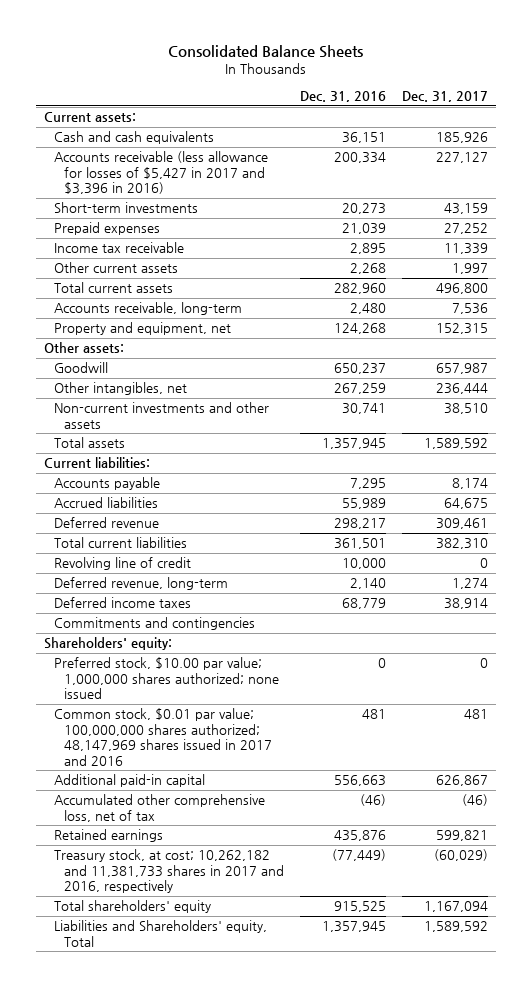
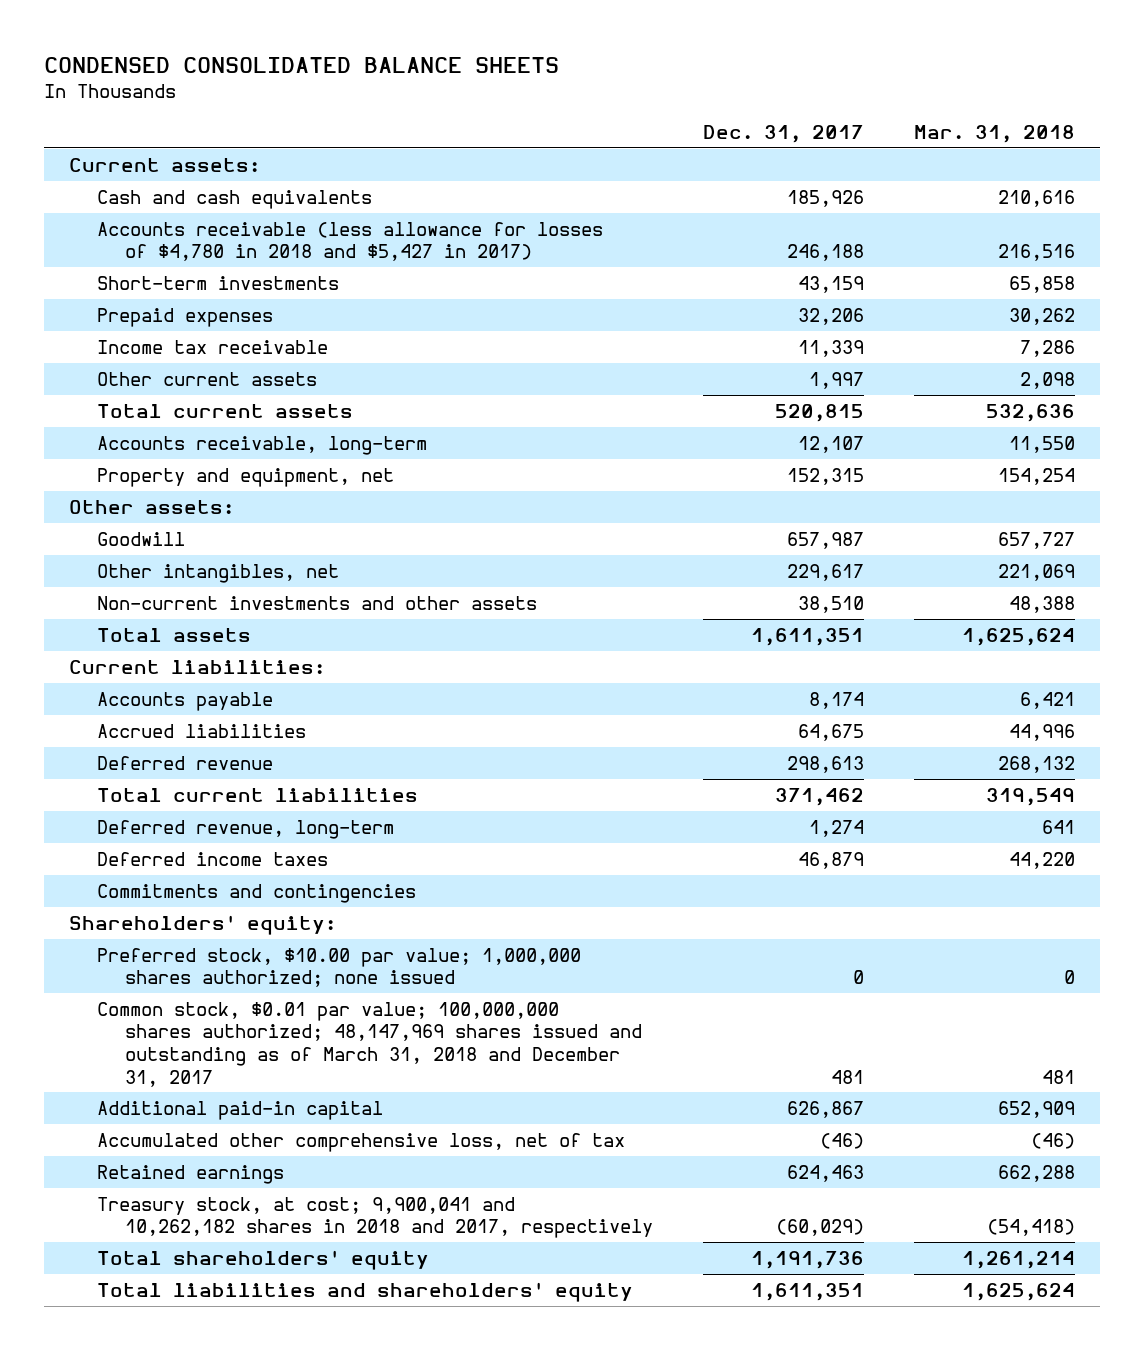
[168,45,364,59] Consolidated Balance Sheets -> [44,56,560,73] CONDENSED CONSOLIDATED BALANCE SHEETS
[300,91,387,103] Dec. 31, 2016 -> none
none -> [914,124,1076,143] Mar. 31, 2018
[54,151,269,195] Accounts receivable (less allowance for losses of $5,427 in 2017 and $3,396 in 2016) -> [96,221,603,262] Accounts receivable (less allowance for losses of $4,780 in 2018 and $5,427 in 2017)
[435,152,488,164] 227,127 -> [786,244,864,262] 246,188
[443,223,488,235] 27,252 -> [797,307,864,325] 32,206
[435,283,488,295] 496,800 -> [774,403,864,422] 520,815
[451,303,488,315] 7,536 -> [797,435,864,453] 12,107
[435,383,488,395] 236,444 -> [786,563,864,581] 229,617
[423,438,488,450] 1,589,592 -> [750,627,864,646] 1,611,351
[54,557,192,571] Revolving line of credit -> none
[435,518,488,530] 309,461 -> [786,755,864,773] 298,613
[435,538,488,550] 382,310 -> [774,787,864,806] 371,462
[443,598,488,610] 38,914 -> [797,851,864,869] 46,879
[54,708,273,766] Common stock, $0.01 par value; 100,000,000 shares authorized; 48,147,969 shares issued in 2017 and 2016 -> [96,1001,642,1087] Common stock, $0.01 par value; 100,000,000 shares authorized; 48,147,969 shares issued and outstanding as of March 31, 2018 and December 31, 2017
[435,830,488,842] 599,821 -> [786,1164,864,1182] 624,463
[54,849,285,894] Treasury stock, at cost; 10,262,182 and 11,381,733 shares in 2017 and 2016, respectively -> [96,1196,653,1239] Treasury stock, at cost; 9,900,041 and 10,262,182 shares in 2018 and 2017, respectively
[423,901,488,913] 1,167,094 -> [750,1250,864,1269] 1,191,736
[54,920,268,947] Liabilities and Shareholders' equity, Total -> [96,1281,633,1302] Total liabilities and shareholders' equity
[423,921,488,933] 1,589,592 -> [750,1282,864,1301] 1,611,351

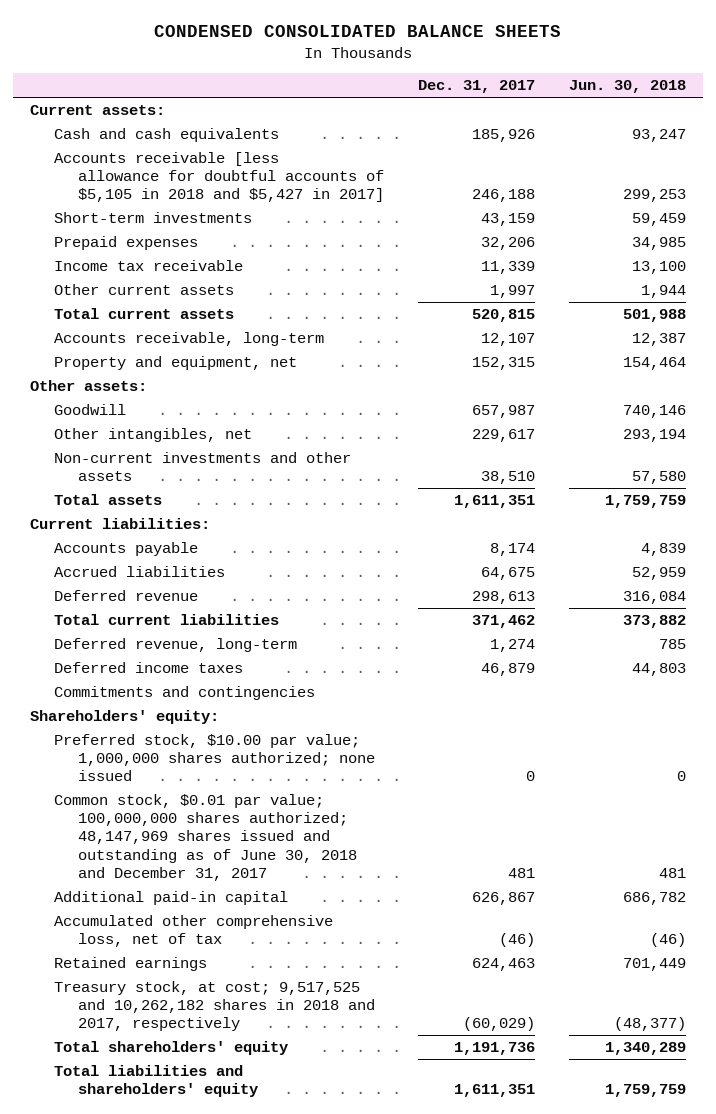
[914,124,1076,143] Mar. 31, 2018 -> none
none -> [568,80,686,94] Jun. 30, 2018
[96,221,603,262] Accounts receivable (less allowance for losses of $4,780 in 2018 and $5,427 in 2017) -> [53,152,384,203] Accounts receivable [less allowance for doubtful accounts of $5,105 in 2018 and $5,427 in 2017]
[96,1001,642,1087] Common stock, $0.01 par value; 100,000,000 shares authorized; 48,147,969 shares issued and outstanding as of March 31, 2018 and December 31, 2017 -> [53,794,357,881] Common stock, $0.01 par value; 100,000,000 shares authorized; 48,147,969 shares issued and outstanding as of June 30, 2018 and December 31, 2017
[96,1196,653,1239] Treasury stock, at cost; 9,900,041 and 10,262,182 shares in 2018 and 2017, respectively -> [53,981,375,1032] Treasury stock, at cost; 9,517,525 and 10,262,182 shares in 2018 and 2017, respectively

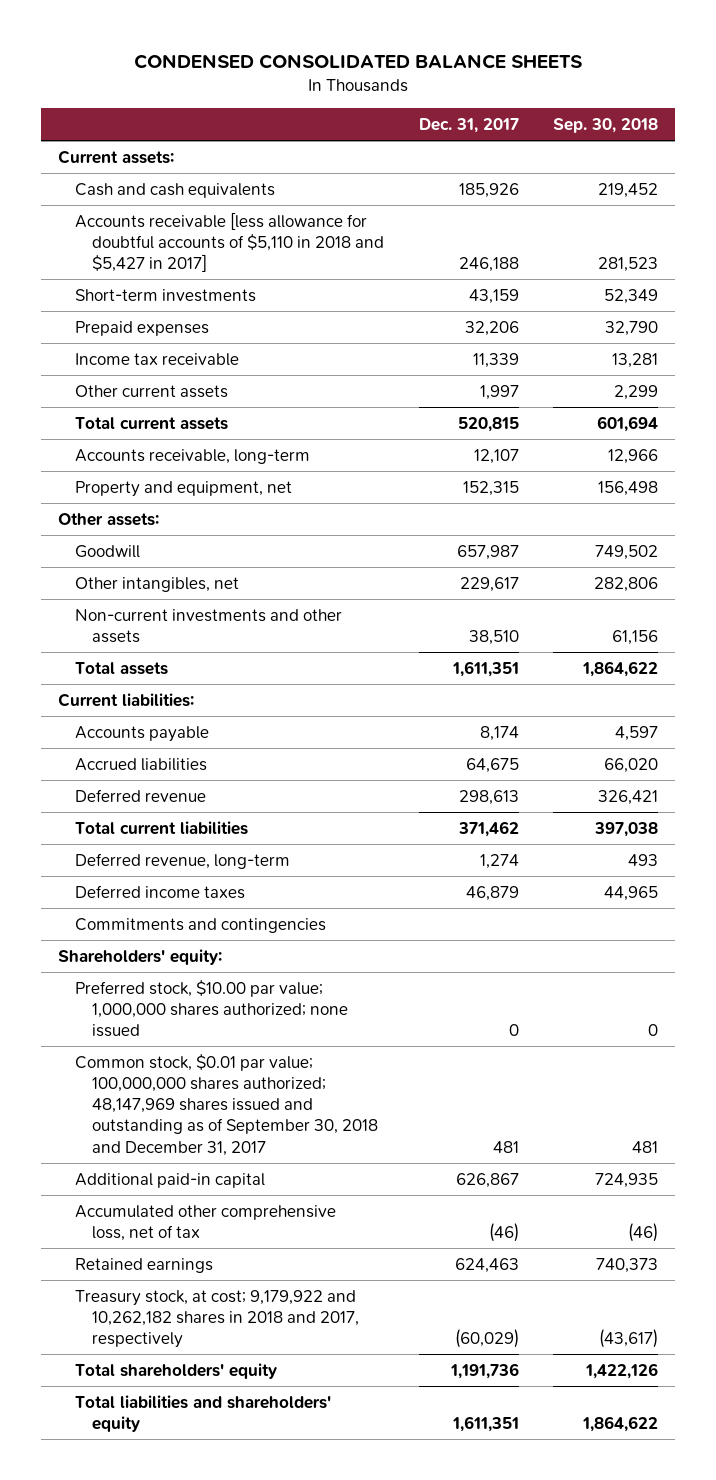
[568,80,686,94] Jun. 30, 2018 -> none
none -> [552,118,658,134] Sep. 30, 2018
[53,152,384,203] Accounts receivable [less allowance for doubtful accounts of $5,105 in 2018 and $5,427 in 2017] -> [75,211,385,273] Accounts receivable [less allowance for doubtful accounts of $5,110 in 2018 and $5,427 in 2017]
[53,794,357,881] Common stock, $0.01 par value; 100,000,000 shares authorized; 48,147,969 shares issued and outstanding as of June 30, 2018 and December 31, 2017 -> [75,1053,379,1156] Common stock, $0.01 par value; 100,000,000 shares authorized; 48,147,969 shares issued and outstanding as of September 30, 2018 and December 31, 2017
[53,981,375,1032] Treasury stock, at cost; 9,517,525 and 10,262,182 shares in 2018 and 2017, respectively -> [75,1289,360,1349] Treasury stock, at cost; 9,179,922 and 10,262,182 shares in 2018 and 2017, respectively

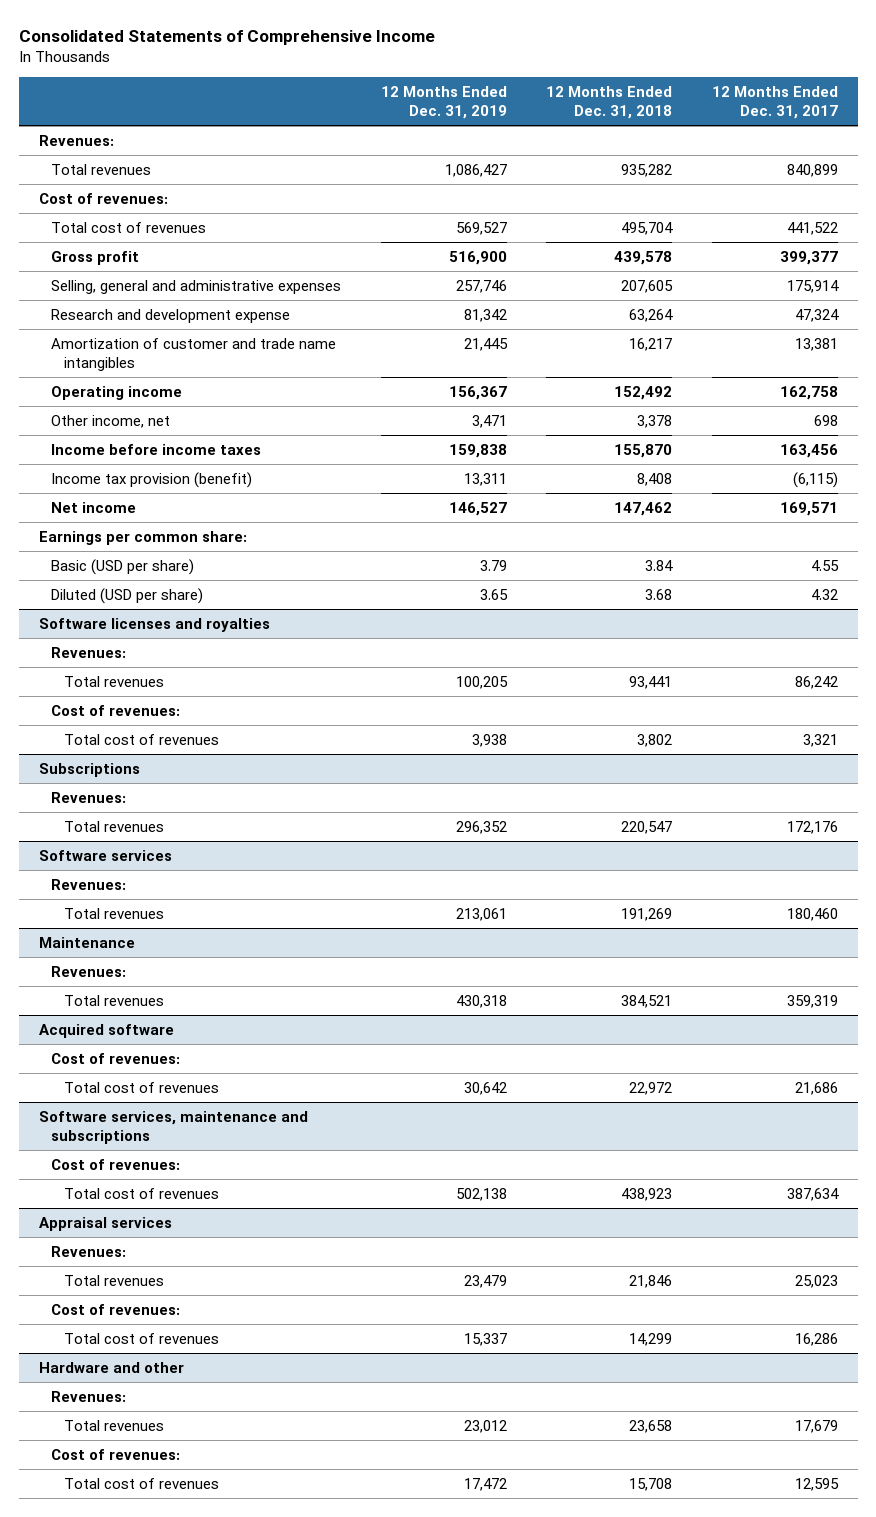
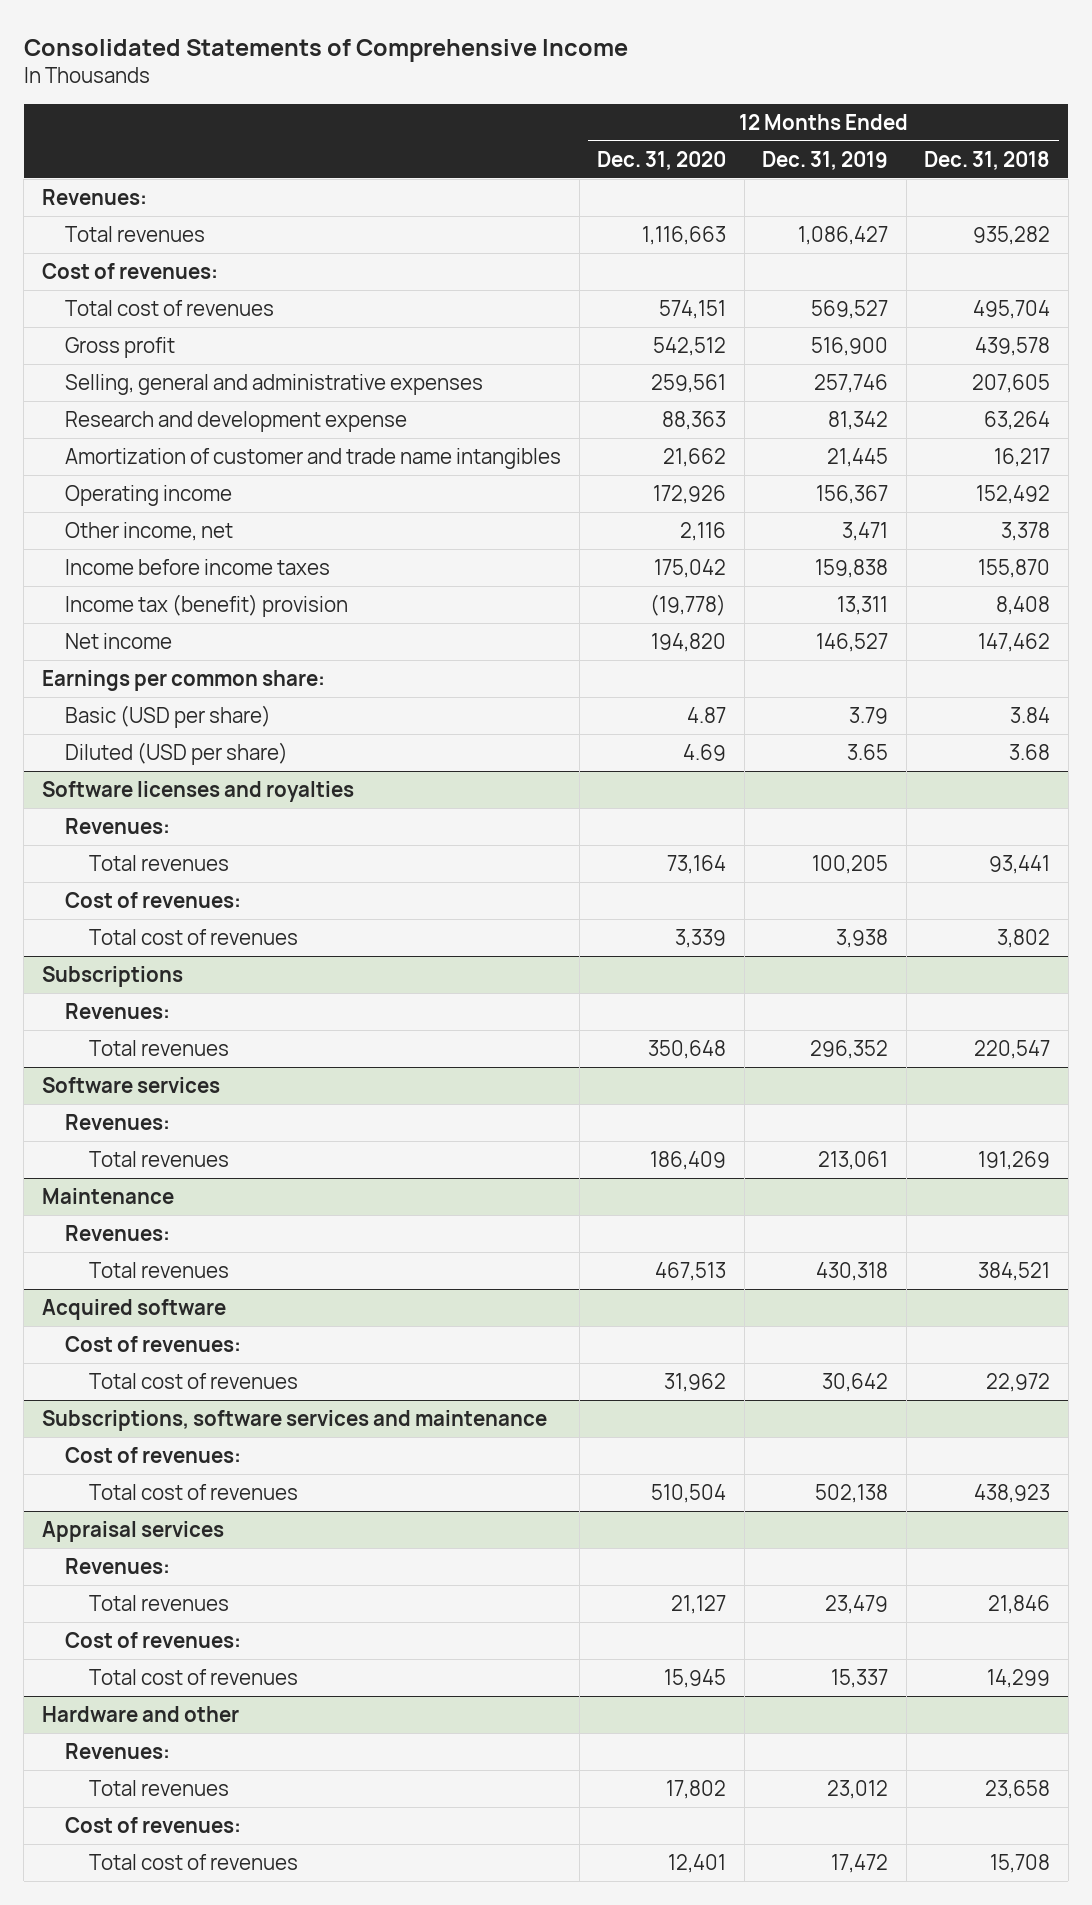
[711,85,838,120] 12 Months Ended Dec. 31, 2017 -> none
none -> [597,150,727,170] Dec. 31, 2020
[51,471,253,488] Income tax provision (benefit) -> [65,593,349,617] Income tax (benefit) provision
[38,1110,308,1144] Software services, maintenance and subscriptions -> [41,1409,547,1431] Subscriptions, software services and maintenance

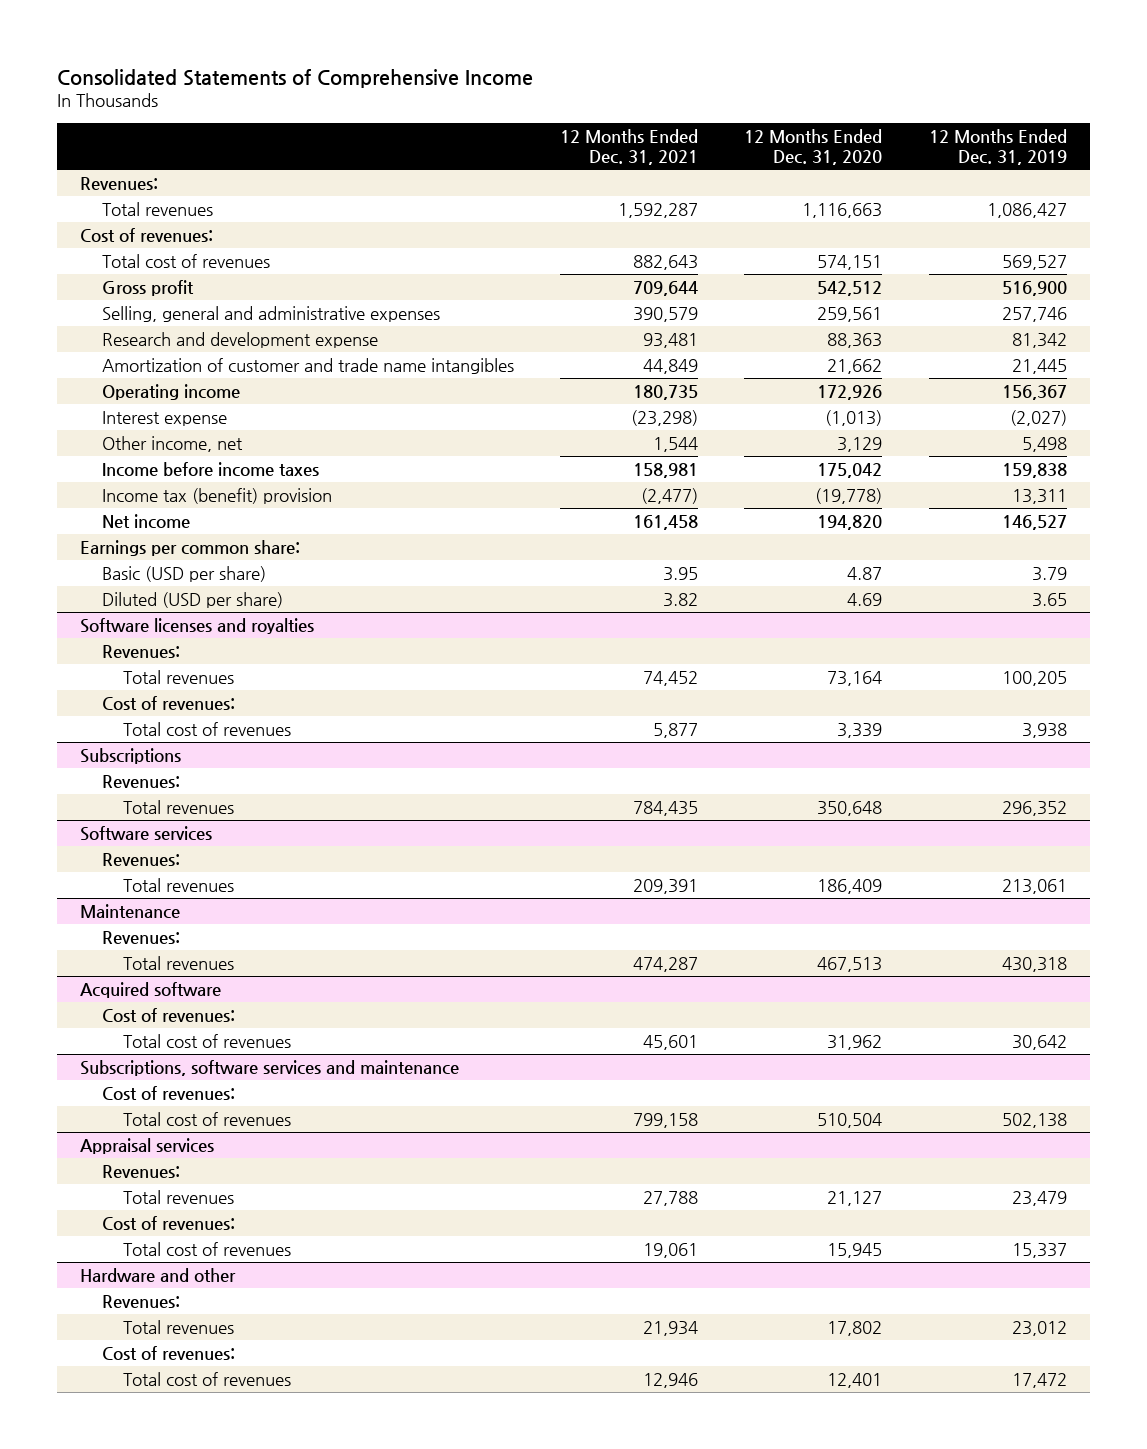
[924,150,1051,170] Dec. 31, 2018 -> none
none -> [560,129,699,166] 12 Months Ended Dec. 31, 2021
none -> [101,410,227,426] Interest expense
[680,521,727,541] 2,116 -> [837,436,883,452] 3,129
[842,521,889,541] 3,471 -> [1021,436,1067,452] 5,498

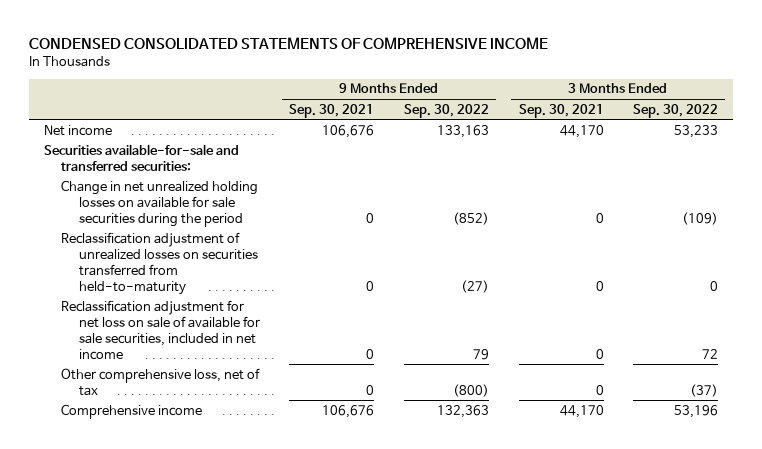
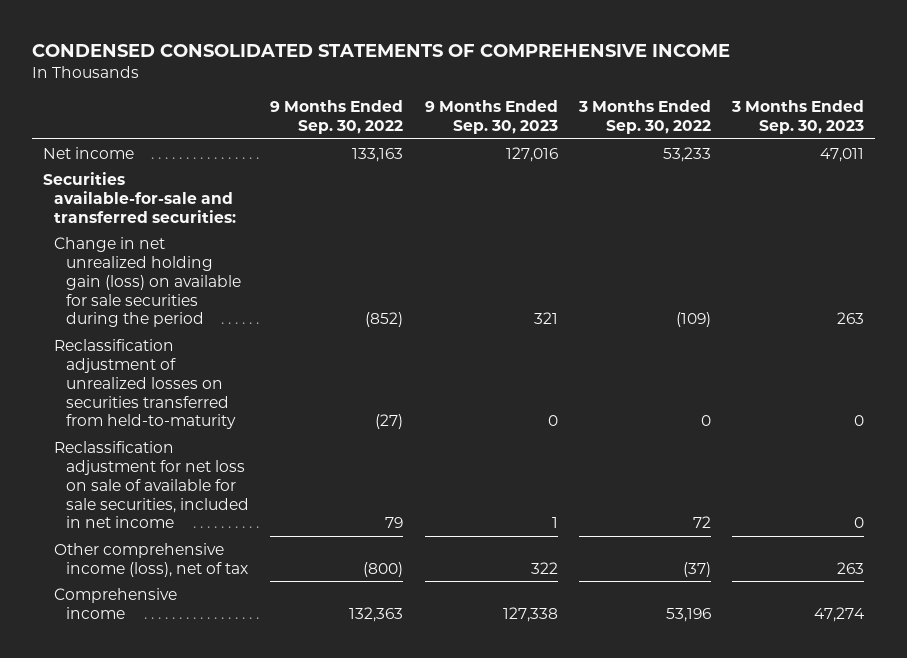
[289,103,375,118] Sep. 30, 2021 -> none
[518,103,604,118] Sep. 30, 2021 -> none
none -> [424,100,558,135] 9 Months Ended Sep. 30, 2023
none -> [731,100,865,135] 3 Months Ended Sep. 30, 2023
[61,179,259,227] Change in net unrealized holding losses on available for sale securities during the period -> [54,236,241,328] Change in net unrealized holding gain (loss) on available for sale securities during the period
[61,367,261,396] Other comprehensive loss, net of tax -> [54,542,248,577] Other comprehensive income (loss), net of tax

